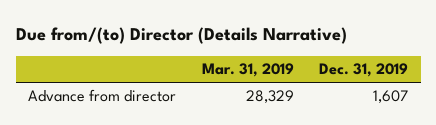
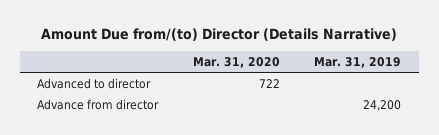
[15,27,347,45] Due from/(to) Director (Details Narrative) -> [41,27,398,41] Amount Due from/(to) Director (Details Narrative)
[319,63,409,78] Dec. 31, 2019 -> none
none -> [192,57,280,69] Mar. 31, 2020
none -> [37,78,152,90] Advanced to director
[245,90,294,104] 28,329 -> [363,100,402,112] 24,200

